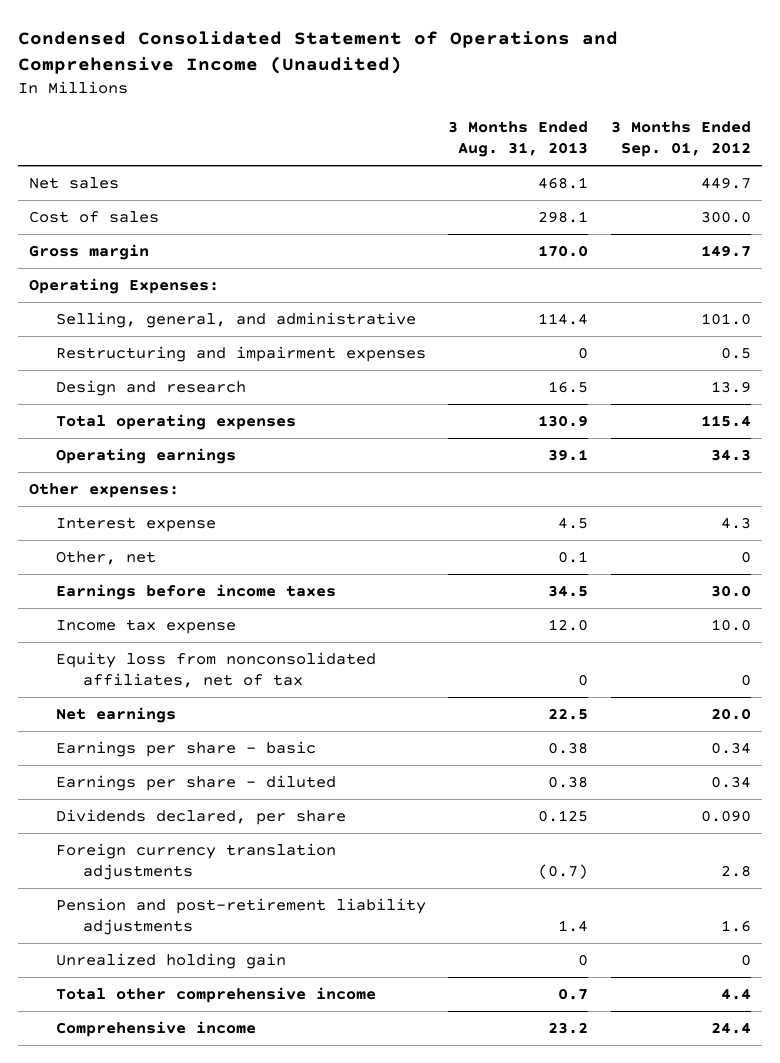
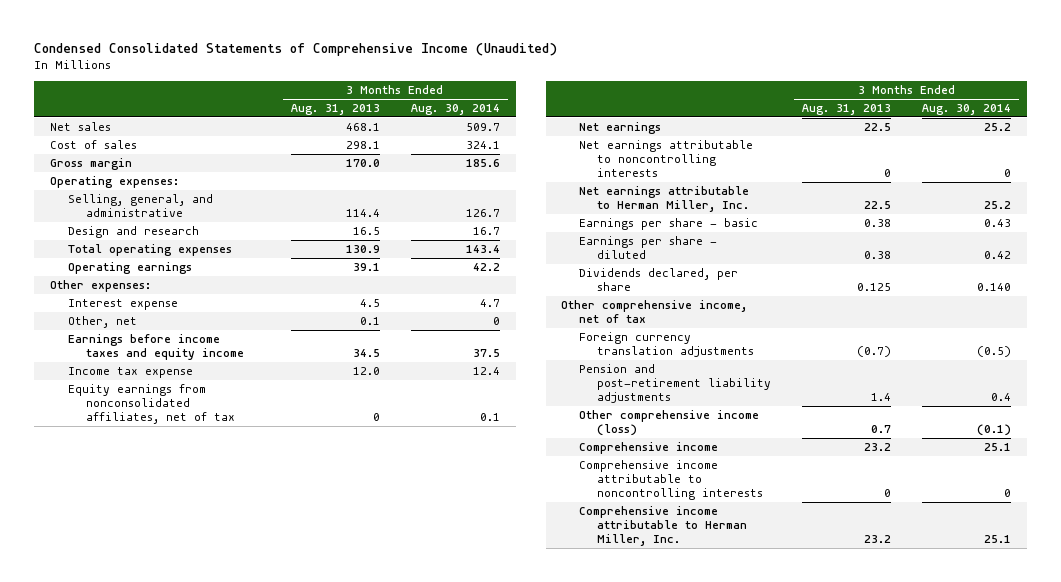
[17,31,618,75] Condensed Consolidated Statement of Operations and Comprehensive Income (Unaudited) -> [34,43,558,57] Condensed Consolidated Statements of Comprehensive Income (Unaudited)
[610,120,751,158] 3 Months Ended Sep. 01, 2012 -> none
none -> [411,104,501,116] Aug. 30, 2014
[29,277,220,294] Operating Expenses: -> [50,176,180,189] Operating expenses:
[55,345,426,362] Restructuring and impairment expenses -> none
[55,583,336,600] Earnings before income taxes -> [67,334,244,361] Earnings before income taxes and equity income
[55,651,376,689] Equity loss from nonconsolidated affiliates, net of tax -> [67,384,235,425] Equity earnings from nonconsolidated affiliates, net of tax
none -> [579,140,754,178] Net earnings attributable to noncontrolling interests
none -> [579,186,750,213] Net earnings attributable to Herman Miller, Inc.
none -> [561,300,748,324] Other comprehensive income, net of tax
[55,952,286,969] Unrealized holding gain -> none
[55,986,376,1003] Total other comprehensive income -> [579,410,760,437] Other comprehensive income (loss)
none -> [579,460,764,501] Comprehensive income attributable to noncontrolling interests
none -> [579,506,748,547] Comprehensive income attributable to Herman Miller, Inc.

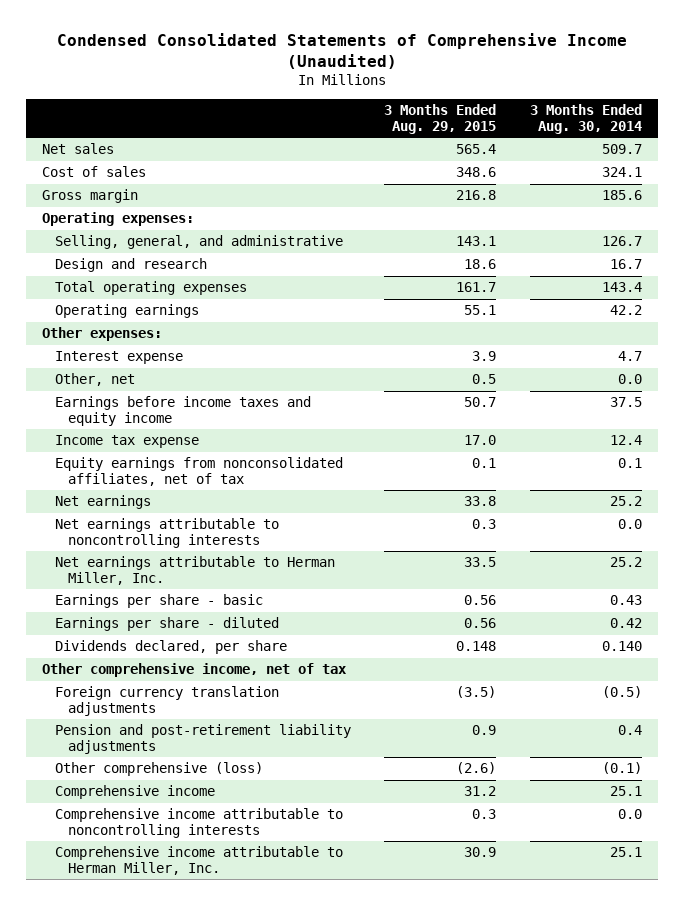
[290,104,380,116] Aug. 31, 2013 -> none
none -> [384,103,497,134] 3 Months Ended Aug. 29, 2015
[493,317,501,326] 0 -> [617,374,642,385] 0.0
[1004,169,1012,178] 0 -> [617,519,642,530] 0.0
[579,410,760,437] Other comprehensive income (loss) -> [55,762,264,777] Other comprehensive (loss)
[1004,489,1012,498] 0 -> [617,809,642,820] 0.0

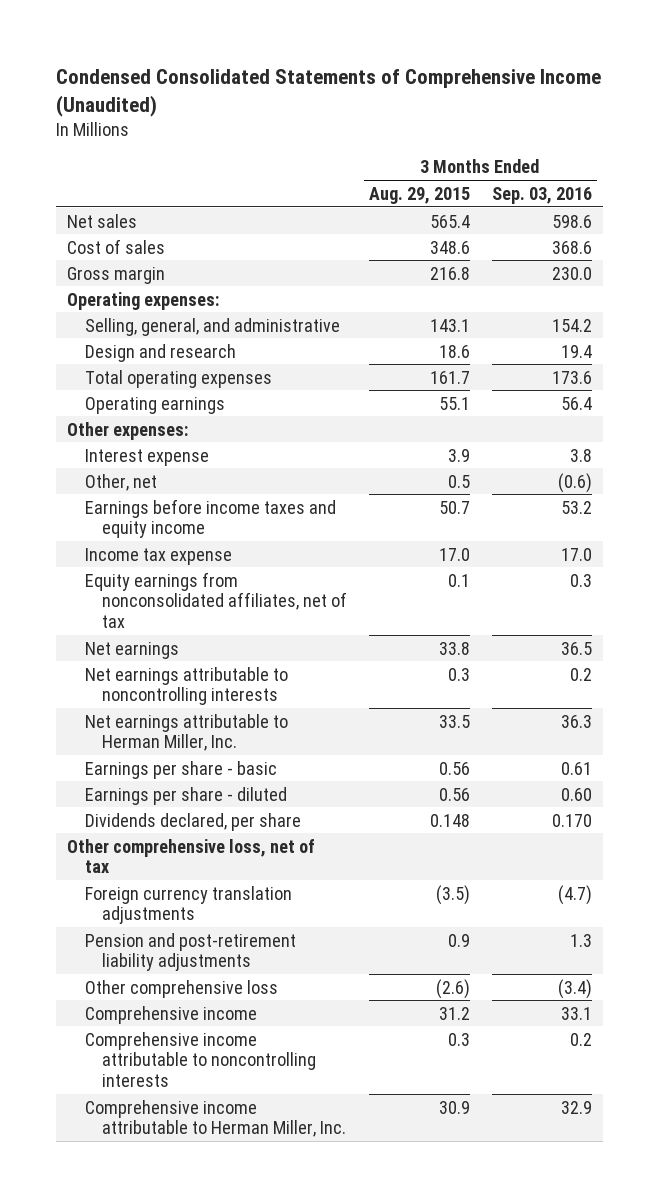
[529,103,642,134] 3 Months Ended Aug. 30, 2014 -> none
none -> [491,186,592,204] Sep. 03, 2016
[42,663,348,678] Other comprehensive income, net of tax -> [66,838,315,874] Other comprehensive loss, net of tax
[55,762,264,777] Other comprehensive (loss) -> [84,979,278,998] Other comprehensive loss

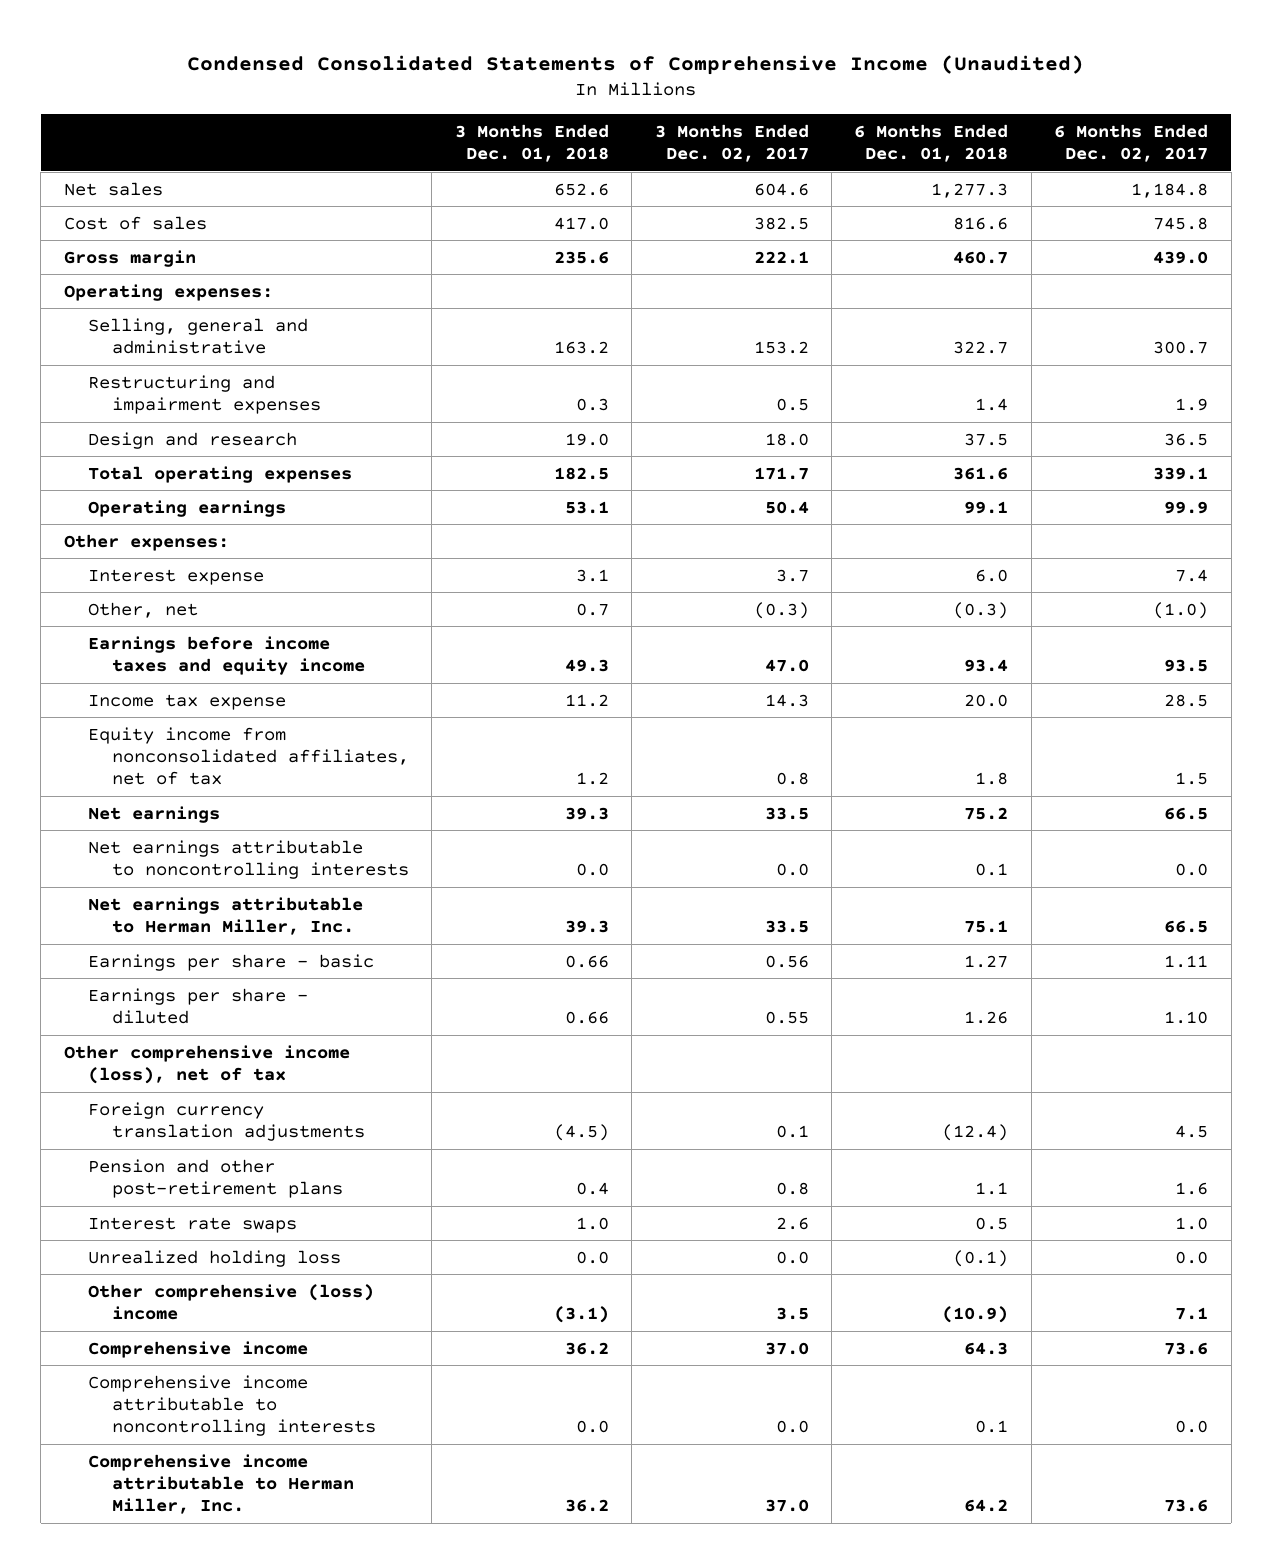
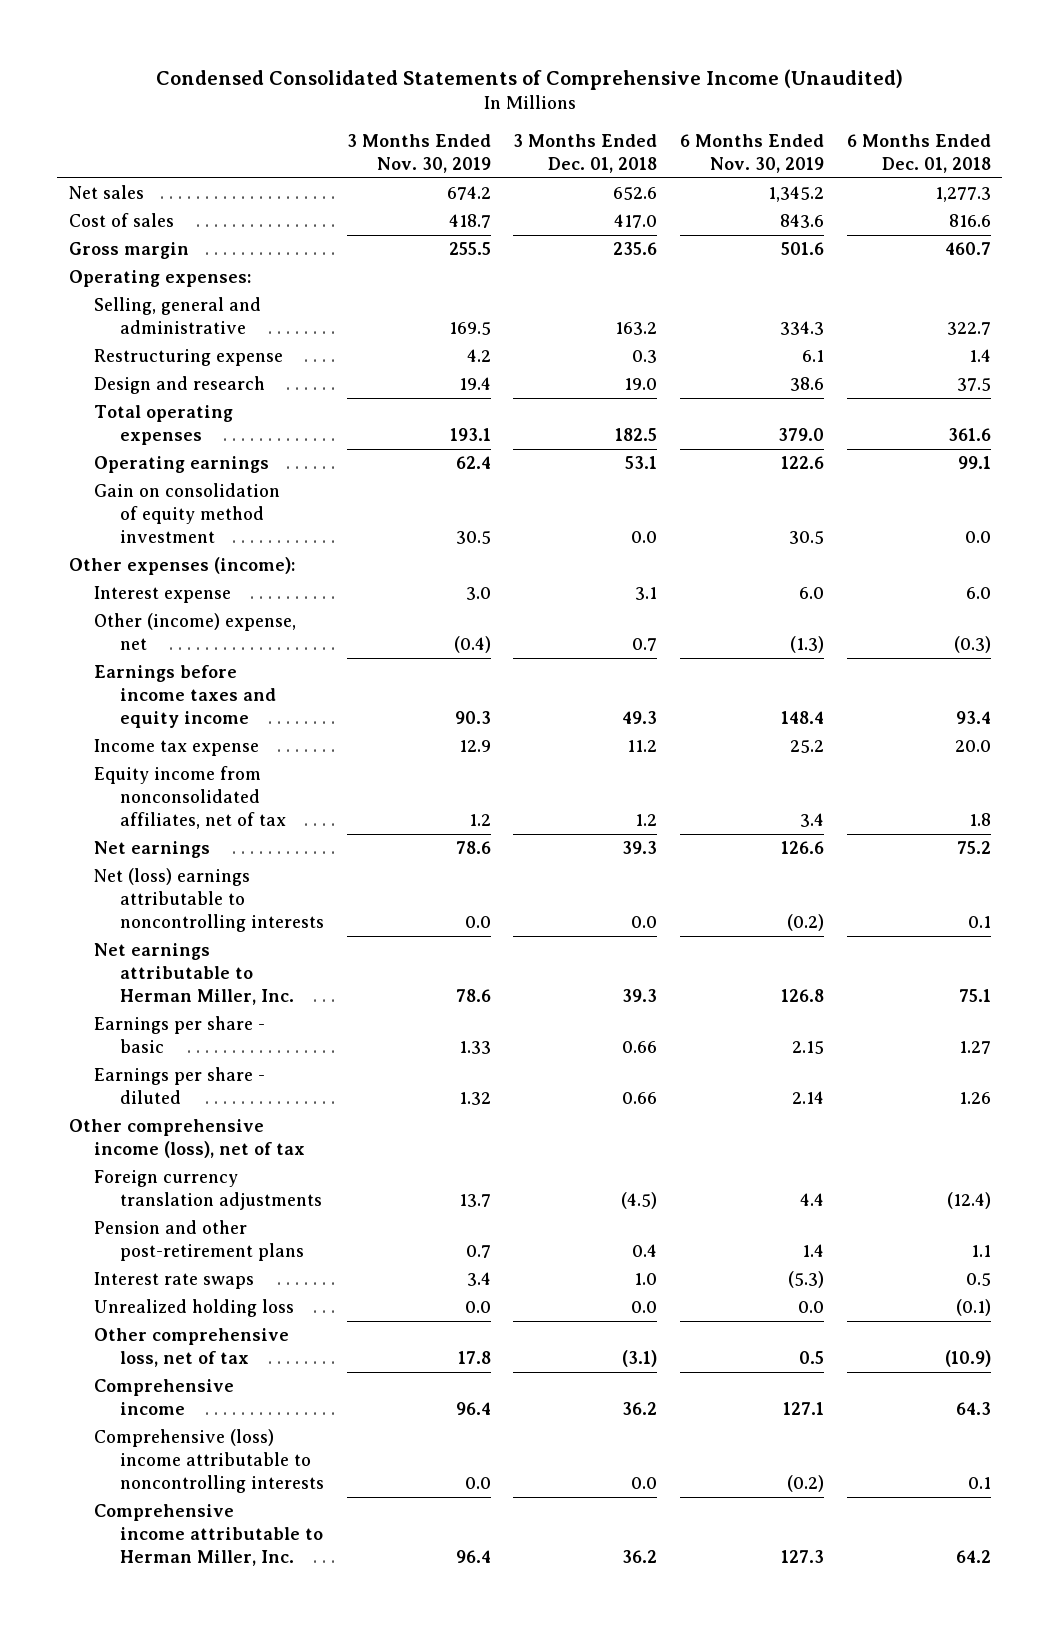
[654,124,809,163] 3 Months Ended Dec. 02, 2017 -> none
[1054,124,1209,163] 6 Months Ended Dec. 02, 2017 -> none
none -> [346,134,491,173] 3 Months Ended Nov. 30, 2019
none -> [679,134,824,173] 6 Months Ended Nov. 30, 2019
[87,374,321,415] Restructuring and impairment expenses -> [94,349,284,367] Restructuring expense
none -> [94,483,281,544] Gain on consolidation of equity method investment
[63,533,229,551] Other expenses: -> [68,557,295,576] Other expenses (income):
[87,601,198,618] Other, net -> [94,613,297,651] Other (income) expense, net
[87,839,409,880] Net earnings attributable to noncontrolling interests -> [94,868,324,933] Net (loss) earnings attributable to noncontrolling interests
[87,1283,374,1321] Other comprehensive (loss) income -> [94,1328,290,1368] Other comprehensive loss, net of tax
[87,1374,376,1437] Comprehensive income attributable to noncontrolling interests -> [94,1429,324,1494] Comprehensive (loss) income attributable to noncontrolling interests

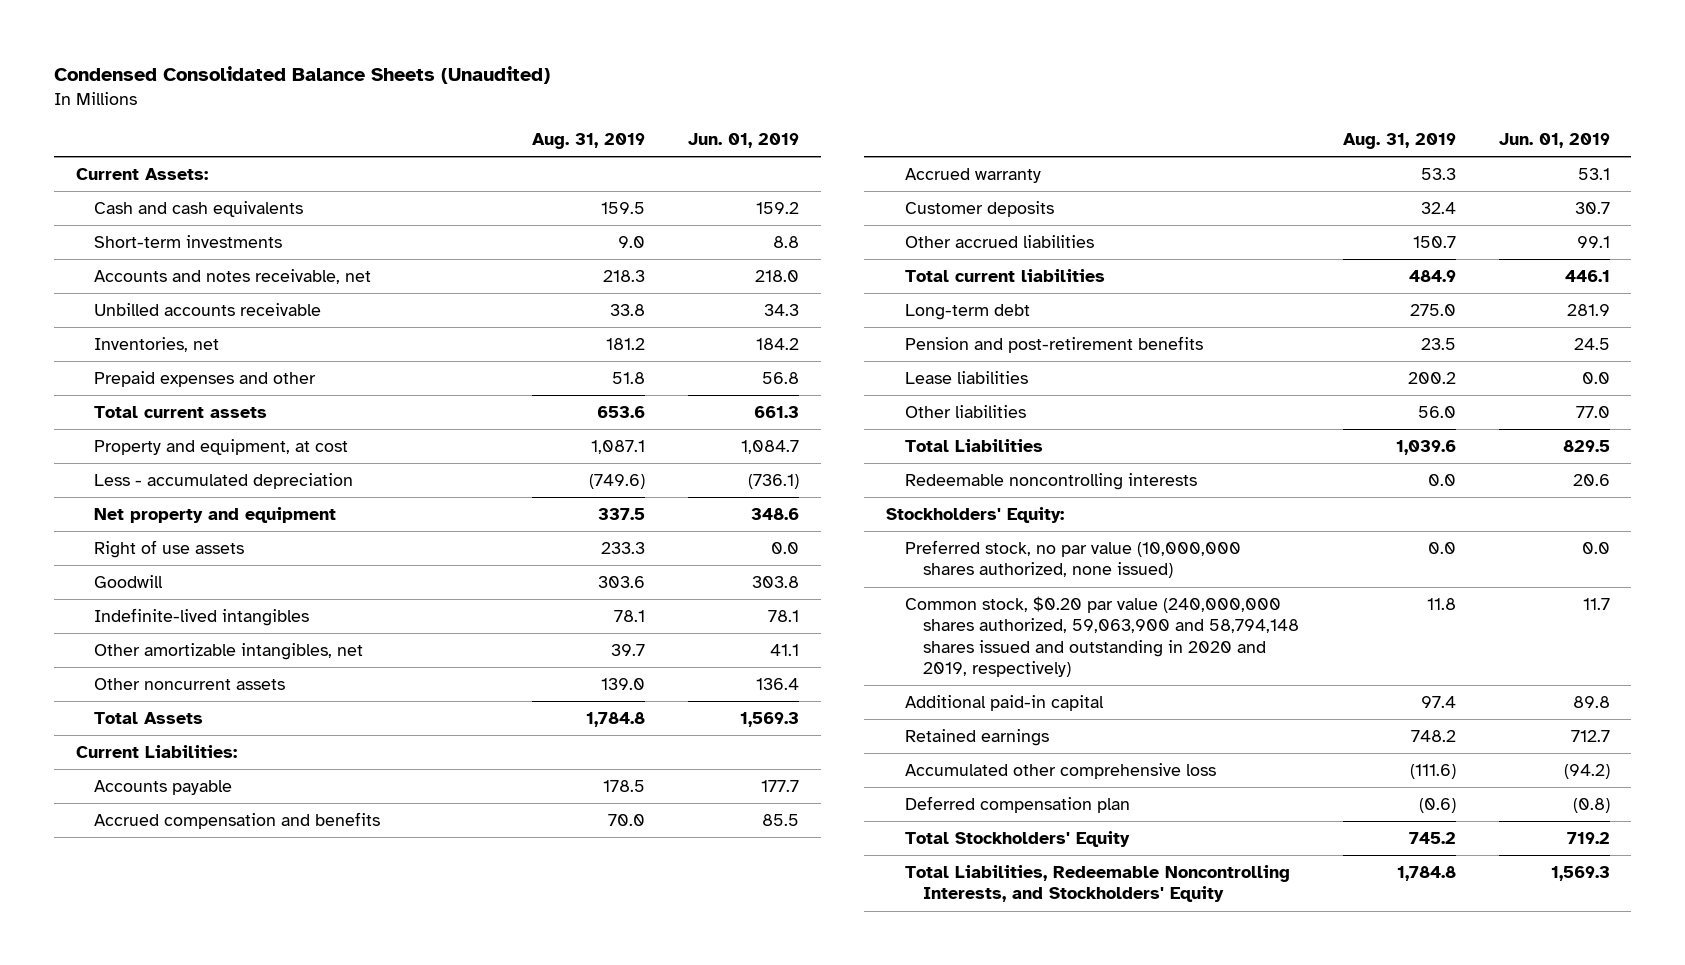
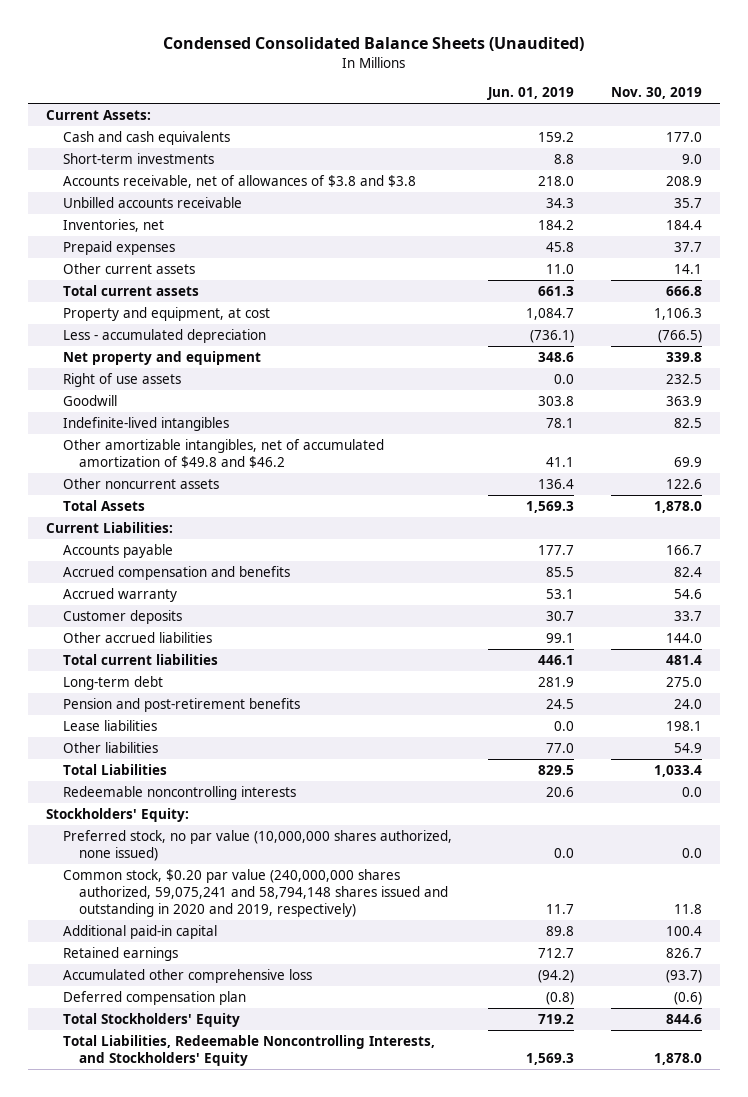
[532,133,646,150] Aug. 31, 2019 -> none
none -> [610,87,702,100] Nov. 30, 2019
[94,269,372,285] Accounts and notes receivable, net -> [62,174,416,188] Accounts receivable, net of allowances of $3.8 and $3.8
[94,371,317,388] Prepaid expenses and other -> [62,240,175,255] Prepaid expenses
[762,372,800,385] 56.8 -> [546,241,575,252] 45.8
none -> [62,262,195,274] Other current assets
[94,643,364,661] Other amortizable intangibles, net -> [62,438,384,468] Other amortizable intangibles, net of accumulated amortization of $49.8 and $46.2
[904,596,1300,677] Common stock, $0.20 par value (240,000,000 shares authorized, 59,063,900 and 58,794,148 shares issued and outstanding in 2020 and 2019, respectively) -> [62,868,448,918] Common stock, $0.20 par value (240,000,000 shares authorized, 59,075,241 and 58,794,148 shares issued and outstanding in 2020 and 2019, respectively)

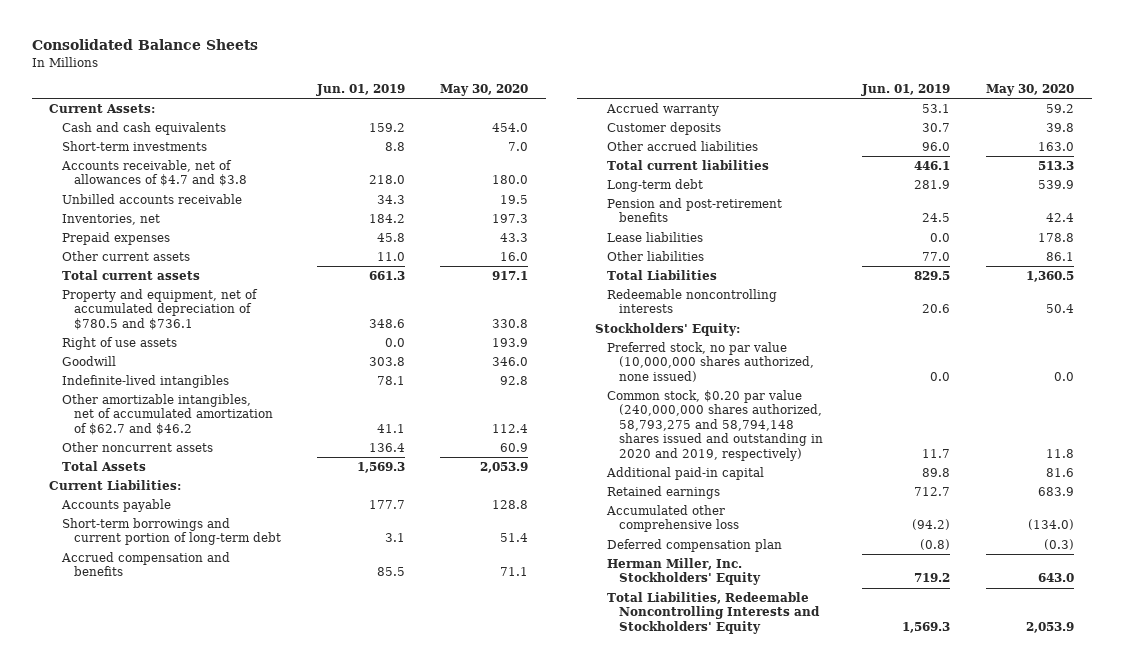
[162,37,584,52] Condensed Consolidated Balance Sheets (Unaudited) -> [31,39,258,51] Consolidated Balance Sheets
[610,87,702,100] Nov. 30, 2019 -> none
none -> [440,84,529,97] May 30, 2020
[62,174,416,188] Accounts receivable, net of allowances of $3.8 and $3.8 -> [60,160,247,187] Accounts receivable, net of allowances of $4.7 and $3.8
[62,306,270,321] Property and equipment, at cost -> none
[62,328,266,343] Less - accumulated depreciation -> none
[62,350,261,365] Net property and equipment -> [61,289,258,330] Property and equipment, net of accumulated depreciation of $780.5 and $736.1
[62,438,384,468] Other amortizable intangibles, net of accumulated amortization of $49.8 and $46.2 -> [61,394,273,435] Other amortizable intangibles, net of accumulated amortization of $62.7 and $46.2
none -> [61,518,281,546] Short-term borrowings and current portion of long-term debt
[546,632,575,643] 99.1 -> [921,142,950,152] 96.0
[62,868,448,918] Common stock, $0.20 par value (240,000,000 shares authorized, 59,075,241 and 58,794,148 shares issued and outstanding in 2020 and 2019, respectively) -> [606,390,823,461] Common stock, $0.20 par value (240,000,000 shares authorized, 58,793,275 and 58,794,148 shares issued and outstanding in 2020 and 2019, respectively)
[62,1012,240,1027] Total Stockholders' Equity -> [606,558,761,586] Herman Miller, Inc. Stockholders' Equity
[62,1034,435,1066] Total Liabilities, Redeemable Noncontrolling Interests, and Stockholders' Equity -> [606,592,820,634] Total Liabilities, Redeemable Noncontrolling Interests and Stockholders' Equity

